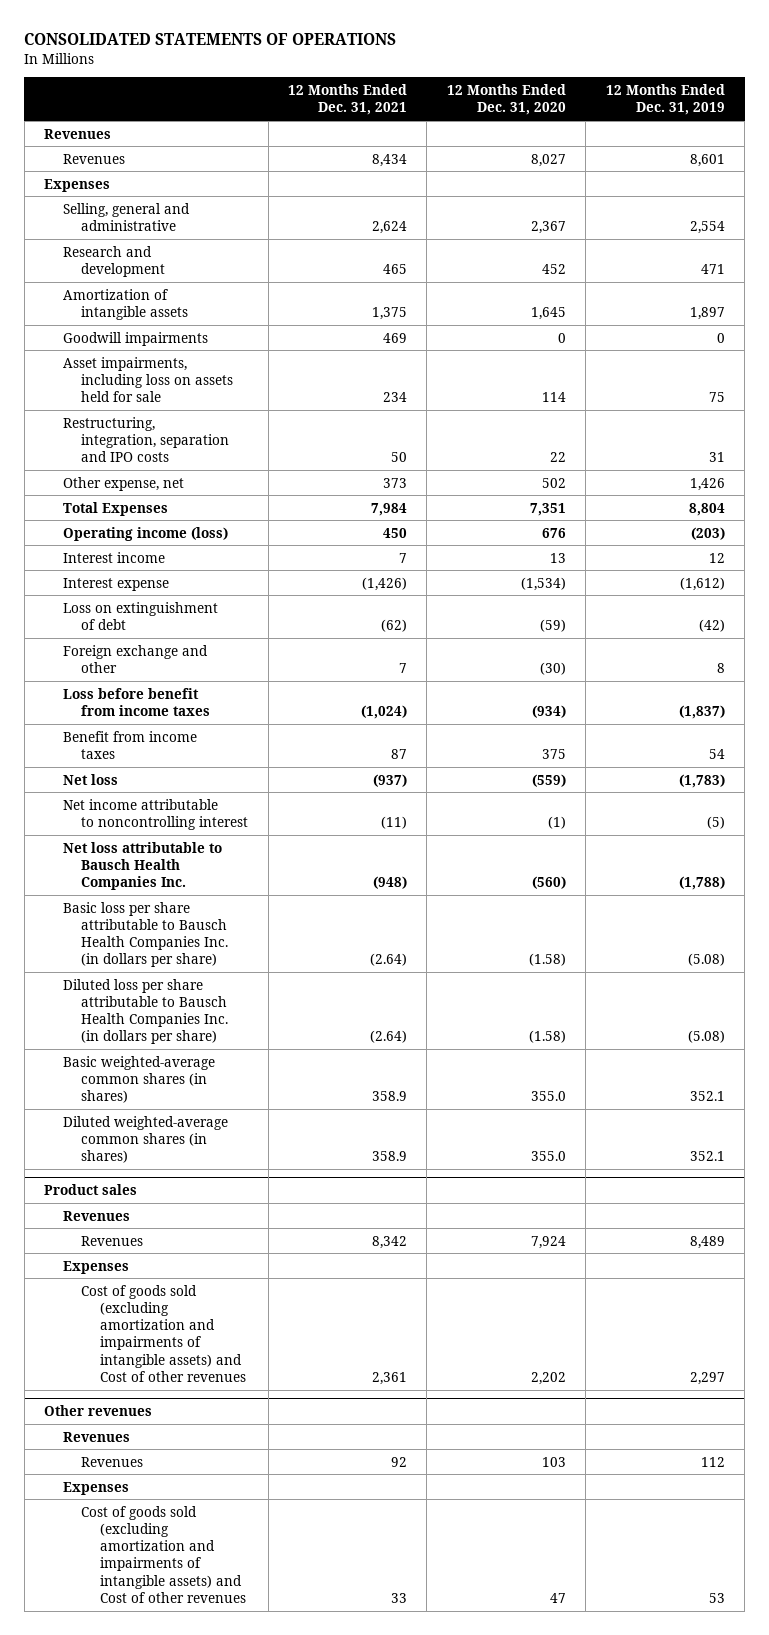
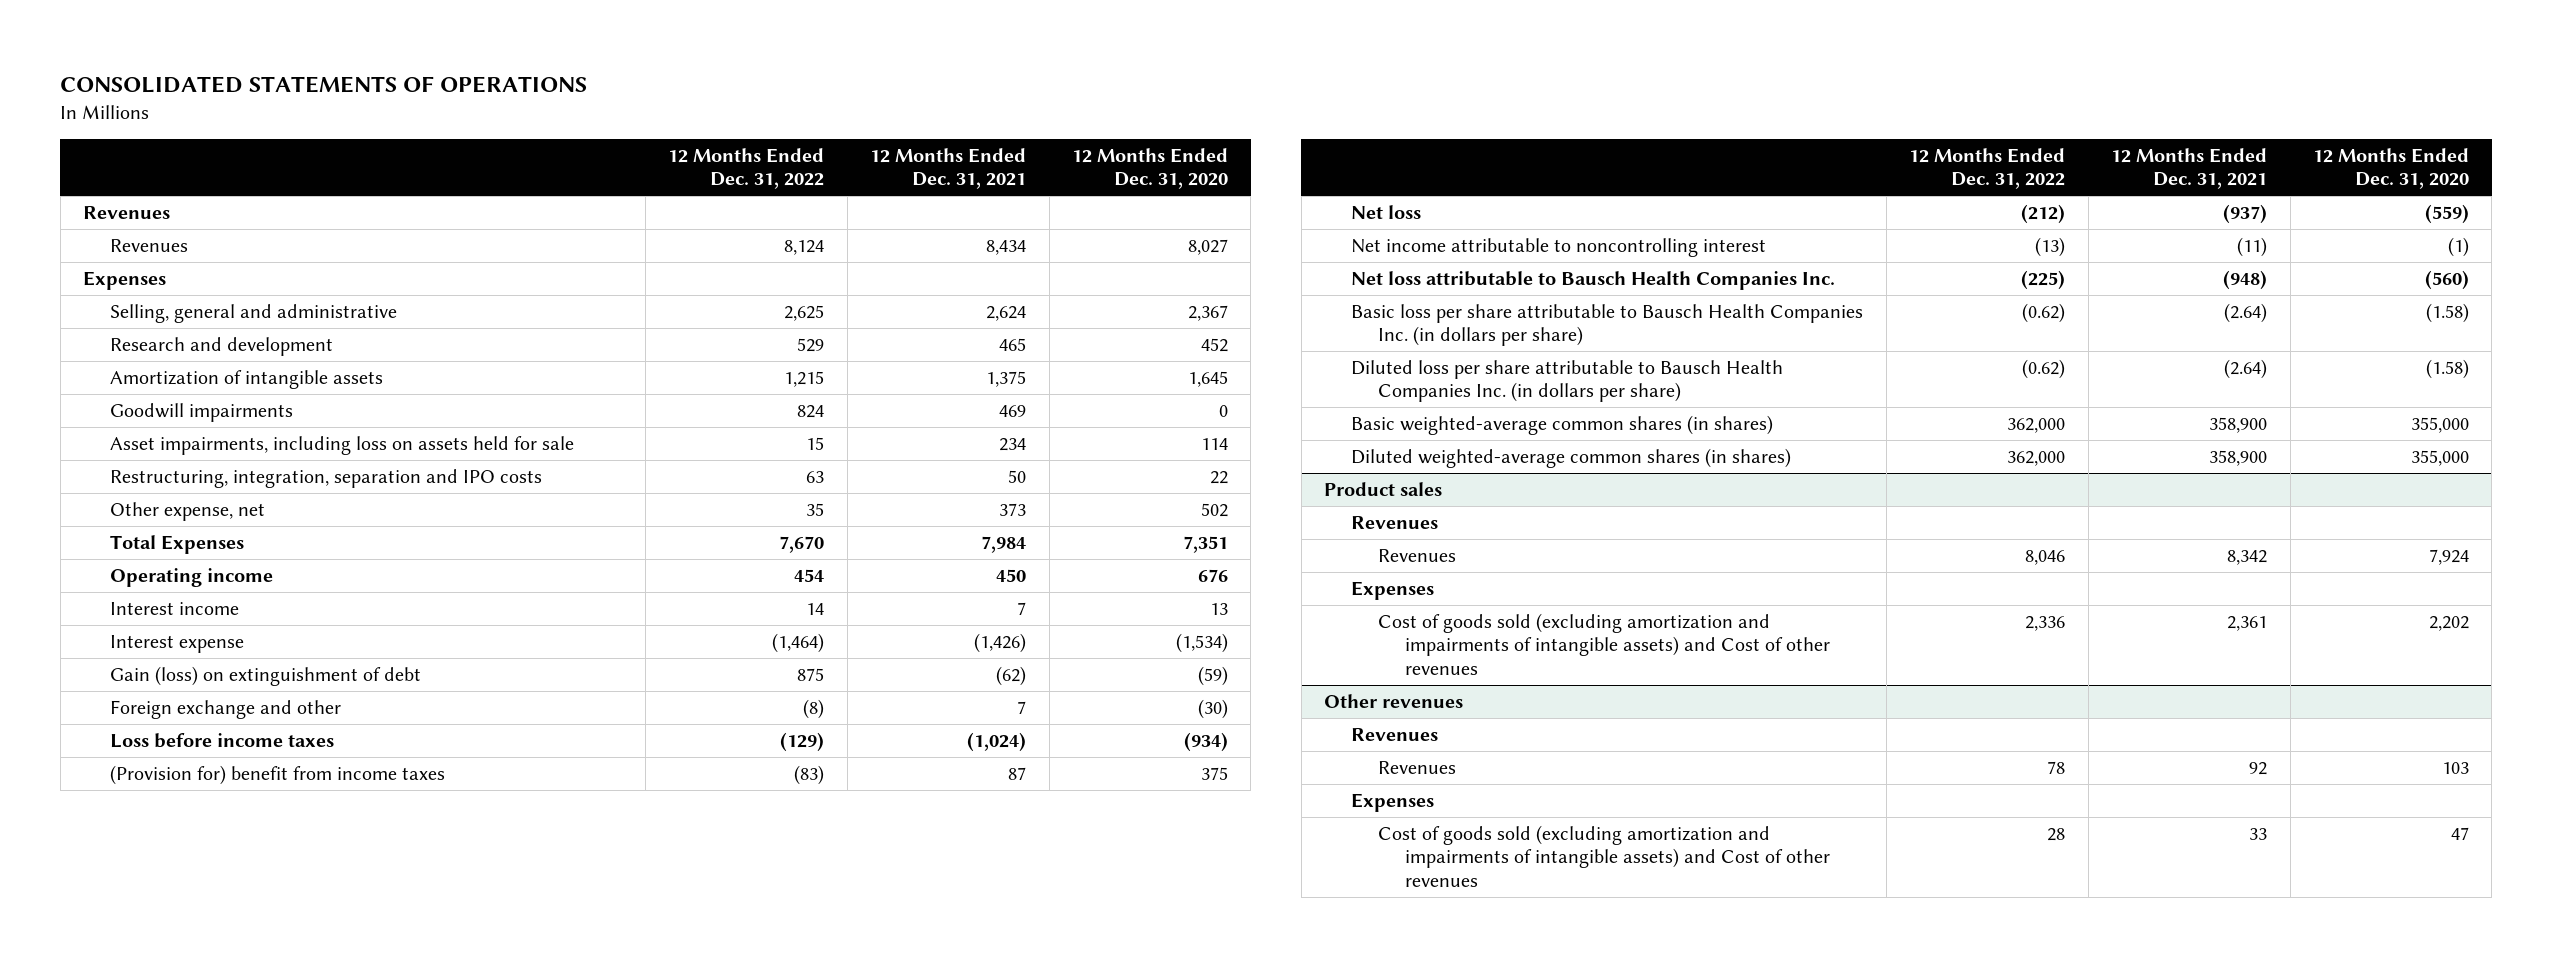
[605,84,725,116] 12 Months Ended Dec. 31, 2019 -> none
none -> [668,148,825,190] 12 Months Ended Dec. 31, 2022
[62,526,228,541] Operating income (loss) -> [110,568,274,588] Operating income
[62,601,218,630] Loss on extinguishment of debt -> [110,666,422,687] Gain (loss) on extinguishment of debt
[62,687,211,716] Loss before benefit from income taxes -> [110,733,335,749] Loss before income taxes
[62,730,197,759] Benefit from income taxes -> [110,765,446,786] (Provision for) benefit from income taxes
[372,1091,408,1102] 358.9 -> [2209,417,2268,434] 358,900
[530,1091,566,1102] 355.0 -> [2411,417,2470,434] 355,000
[372,1151,408,1162] 358.9 -> [2209,450,2268,467] 358,900
[530,1151,566,1162] 355.0 -> [2411,450,2470,467] 355,000

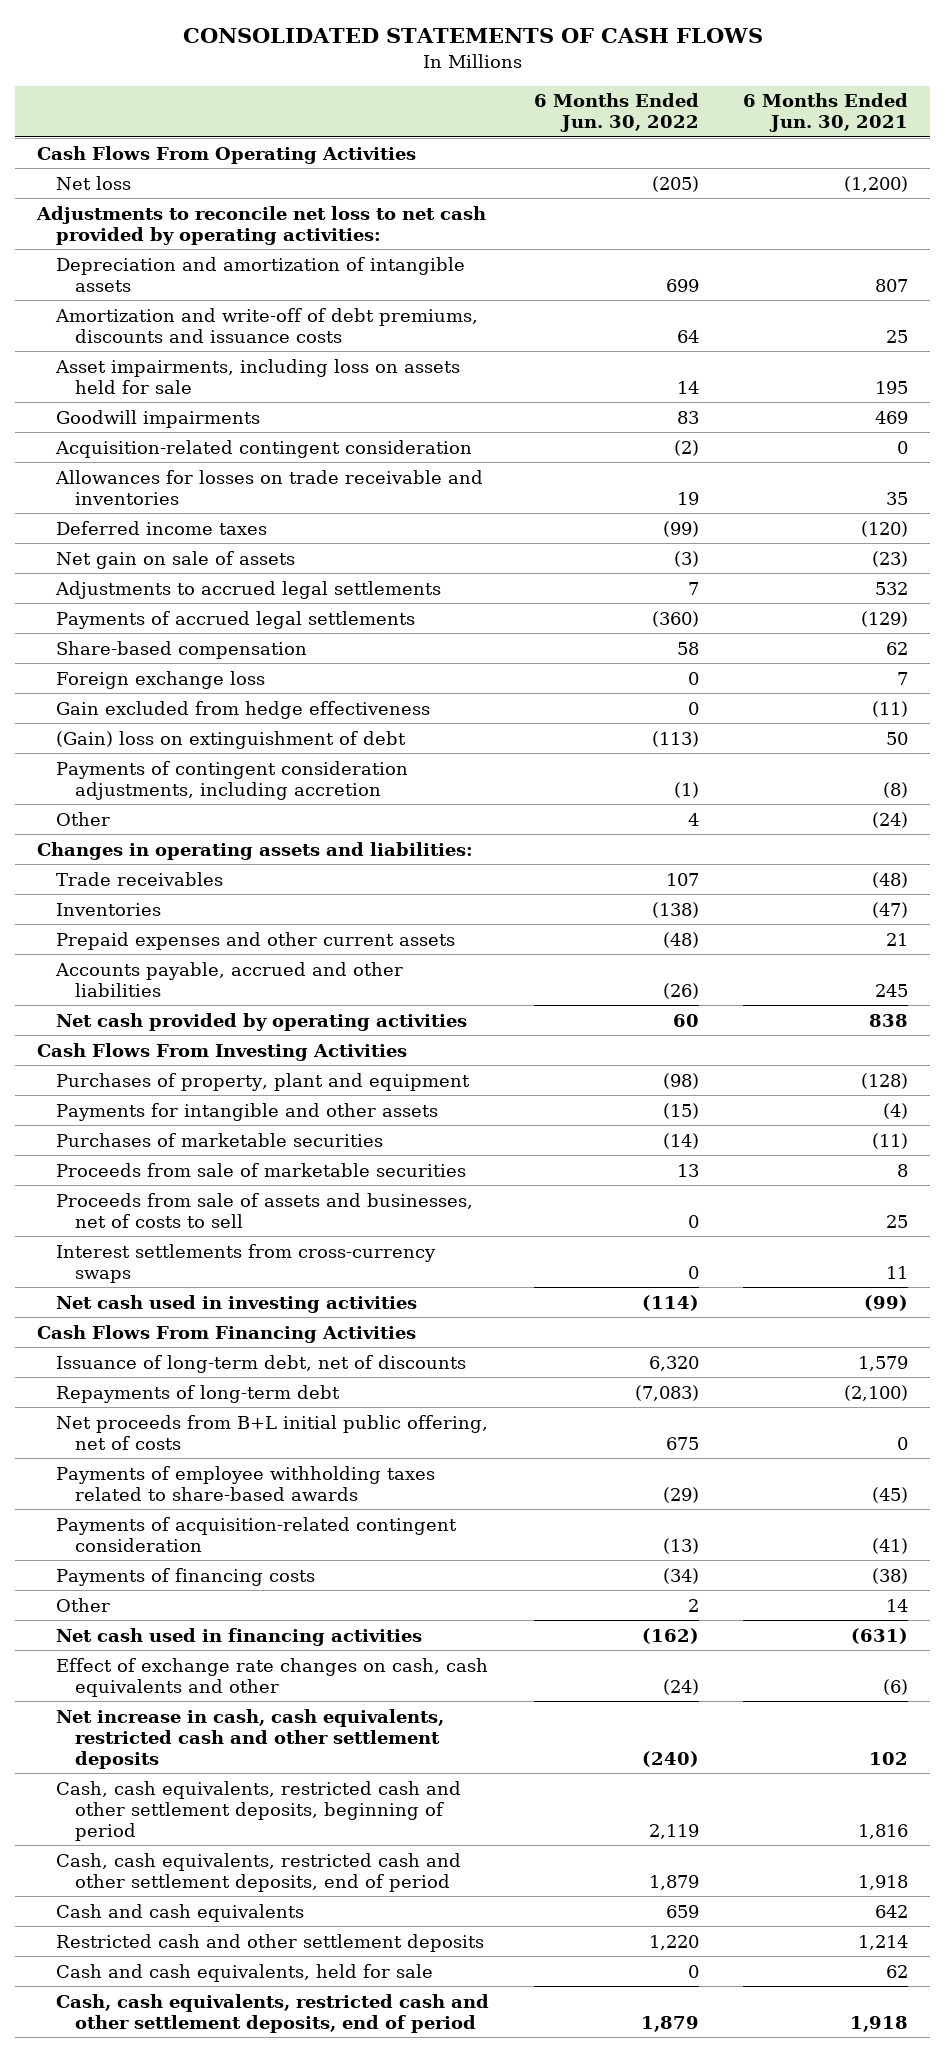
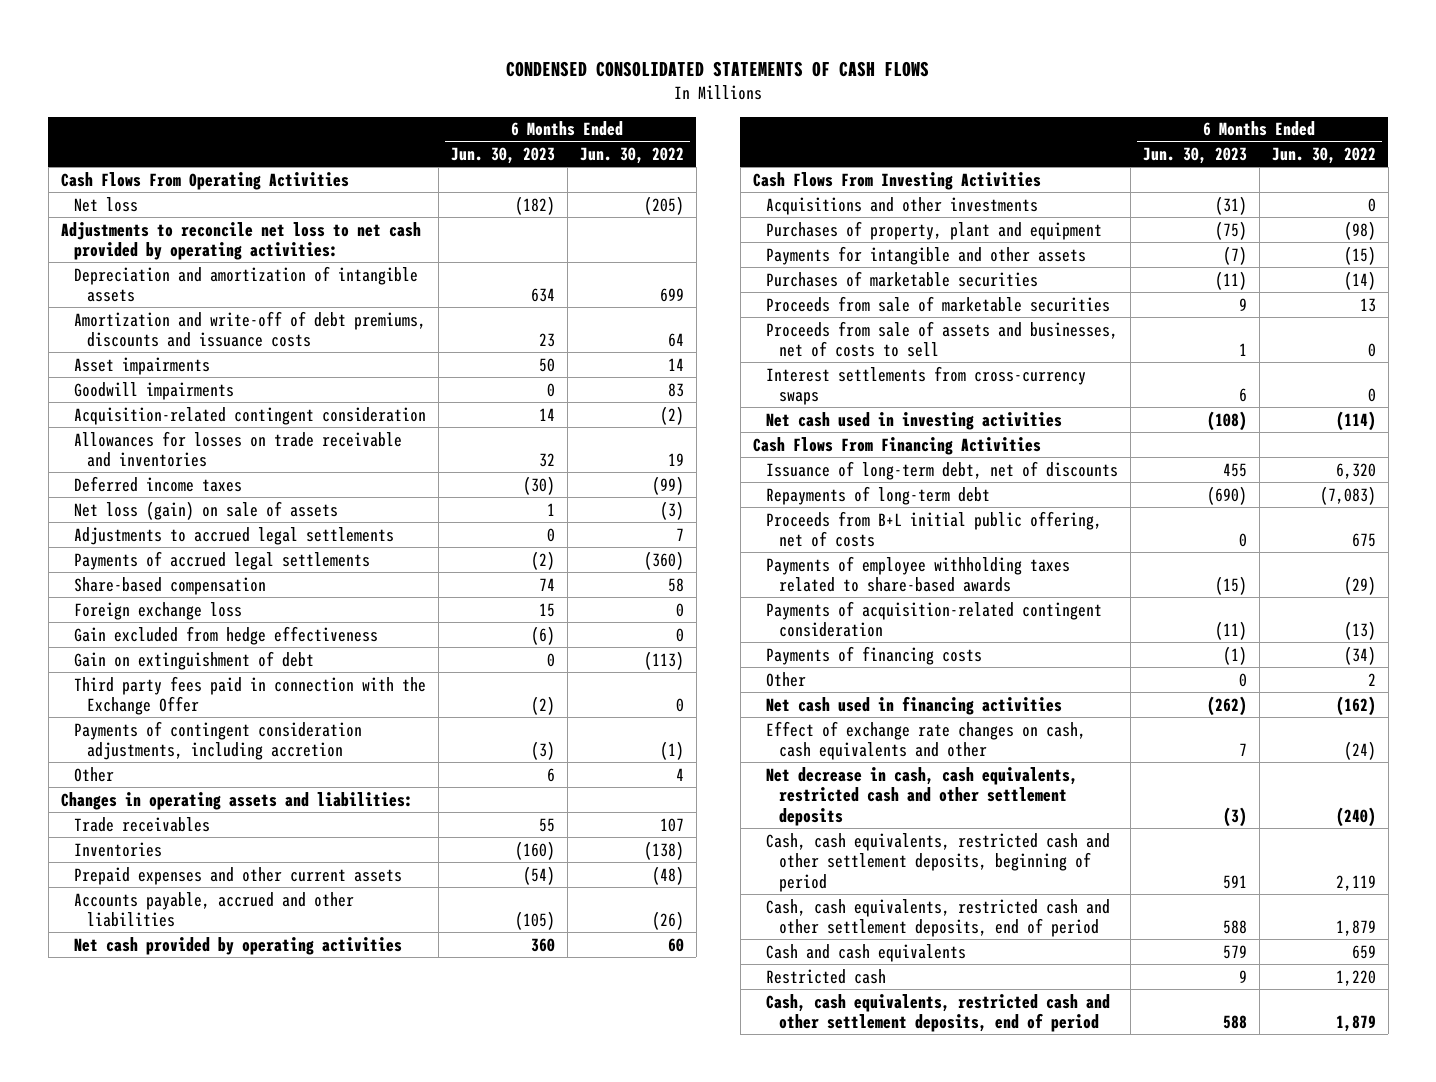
[182,28,763,44] CONSOLIDATED STATEMENTS OF CASH FLOWS -> [506,60,930,77] CONDENSED CONSOLIDATED STATEMENTS OF CASH FLOWS
[742,93,908,133] 6 Months Ended Jun. 30, 2021 -> none
none -> [450,147,555,165] Jun. 30, 2023
[55,358,461,394] Asset impairments, including loss on assets held for sale -> [74,356,211,375] Asset impairments
[56,550,296,569] Net gain on sale of assets -> [74,500,339,520] Net loss (gain) on sale of assets
[56,730,407,749] (Gain) loss on extinguishment of debt -> [74,650,315,670] Gain on extinguishment of debt
none -> [74,675,427,716] Third party fees paid in connection with the Exchange Offer
none -> [765,196,1038,215] Acquisitions and other investments
[56,1414,489,1450] Net proceeds from B+L initial public offering, net of costs -> [765,510,1102,548] Proceeds from B+L initial public offering, net of costs
[56,1708,445,1769] Net increase in cash, cash equivalents, restricted cash and other settlement deposits -> [765,766,1078,826] Net decrease in cash, cash equivalents, restricted cash and other settlement deposits
[56,1963,434,1982] Cash and cash equivalents, held for sale -> none
[56,1933,485,1952] Restricted cash and other settlement deposits -> [765,968,886,984] Restricted cash

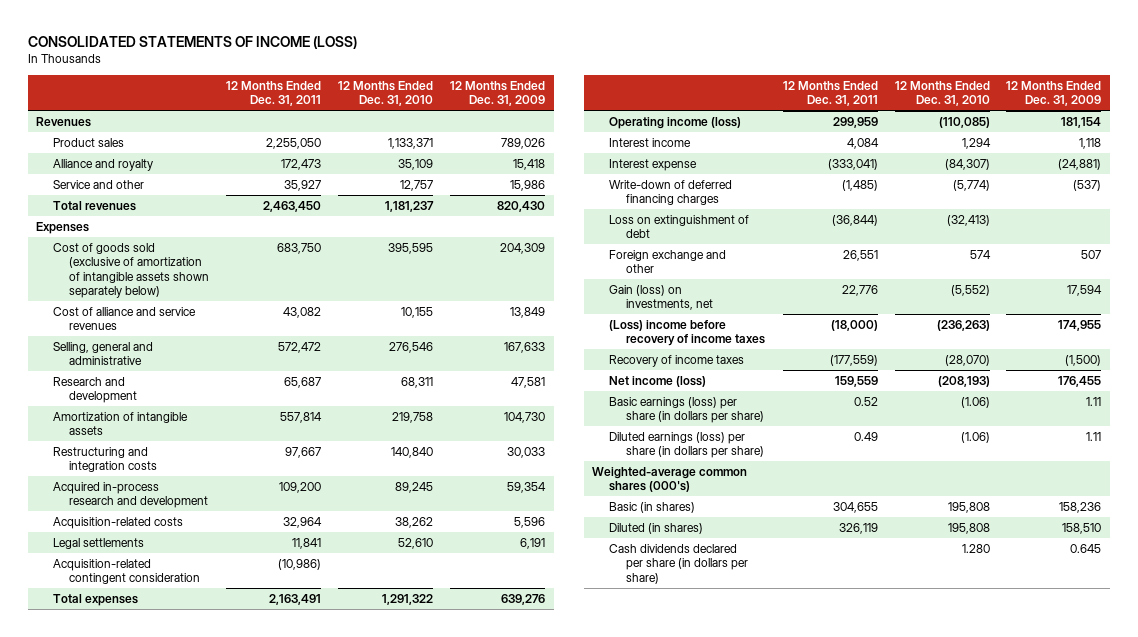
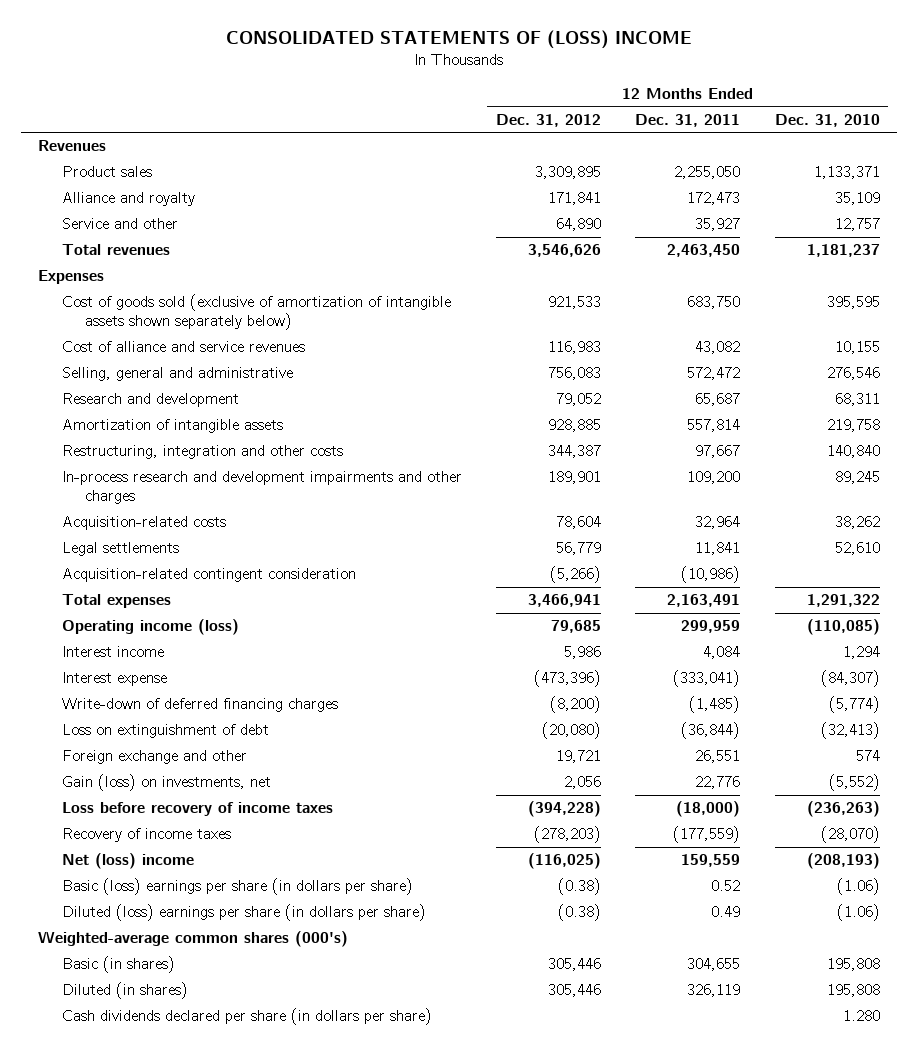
[27,35,357,49] CONSOLIDATED STATEMENTS OF INCOME (LOSS) -> [225,30,692,50] CONSOLIDATED STATEMENTS OF (LOSS) INCOME
[450,80,546,107] 12 Months Ended Dec. 31, 2009 -> none
none -> [495,113,601,127] Dec. 31, 2012
[52,446,158,473] Restructuring and integration costs -> [61,445,343,460] Restructuring, integration and other costs
[52,481,209,509] Acquired in-process research and development -> [61,471,462,505] In-process research and development impairments and other charges
[609,319,765,347] (Loss) income before recovery of income taxes -> [61,802,333,817] Loss before recovery of income taxes
[609,375,707,387] Net income (loss) -> [61,853,194,870] Net (loss) income
[609,396,764,424] Basic earnings (loss) per share (in dollars per share) -> [61,878,413,896] Basic (loss) earnings per share (in dollars per share)
[609,431,764,459] Diluted earnings (loss) per share (in dollars per share) -> [61,904,426,922] Diluted (loss) earnings per share (in dollars per share)

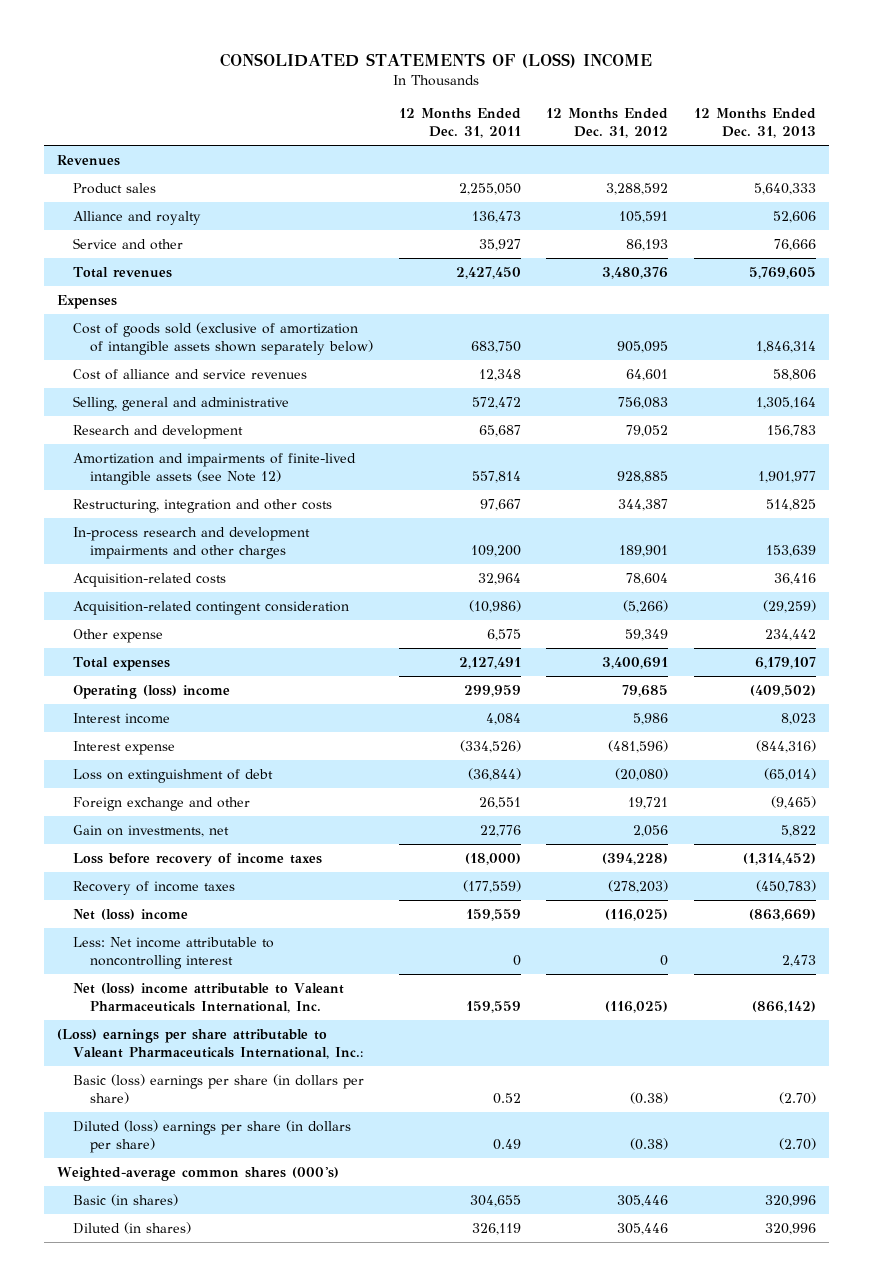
[774,113,880,127] Dec. 31, 2010 -> none
none -> [694,107,817,138] 12 Months Ended Dec. 31, 2013
[534,166,601,180] 3,309,895 -> [606,182,669,195] 3,288,592
[547,192,601,206] 171,841 -> [619,210,669,223] 105,591
[687,192,741,206] 172,473 -> [471,210,521,223] 136,473
[555,218,601,232] 64,890 -> [626,238,669,251] 86,193
[527,244,601,258] 3,546,626 -> [602,266,669,279] 3,480,376
[667,244,741,258] 2,463,450 -> [455,266,521,279] 2,427,450
[547,296,601,310] 921,533 -> [617,340,669,353] 905,095
[547,341,601,355] 116,983 -> [626,368,669,381] 64,601
[695,341,741,355] 43,082 -> [478,368,521,381] 12,348
[61,419,283,434] Amortization of intangible assets -> [73,452,357,485] Amortization and impairments of finite-lived intangible assets (see Note 12)
[61,542,179,557] Legal settlements -> none
none -> [73,628,164,643] Other expense
[527,594,601,608] 3,466,941 -> [602,656,669,669] 3,400,691
[667,594,741,608] 2,163,491 -> [458,656,521,669] 2,127,491
[61,619,239,636] Operating income (loss) -> [73,684,231,699] Operating (loss) income
[61,698,338,713] Write-down of deferred financing charges -> none
[533,670,601,688] (473,396) -> [608,739,669,753] (481,596)
[673,670,741,688] (333,041) -> [459,739,521,753] (334,526)
[61,774,271,792] Gain (loss) on investments, net -> [73,824,230,837] Gain on investments, net
none -> [73,936,275,969] Less: Net income attributable to noncontrolling interest
none -> [73,982,345,1013] Net (loss) income attributable to Valeant Pharmaceuticals International, Inc.
none -> [56,1028,364,1059] (Loss) earnings per share attributable to Valeant Pharmaceuticals International, Inc.:
[61,1008,432,1026] Cash dividends declared per share (in dollars per share) -> none

